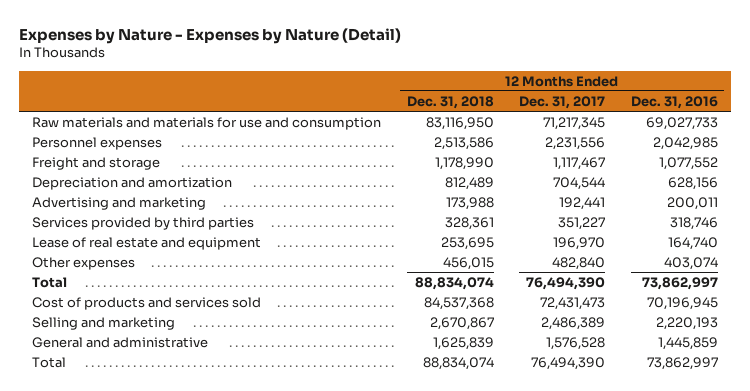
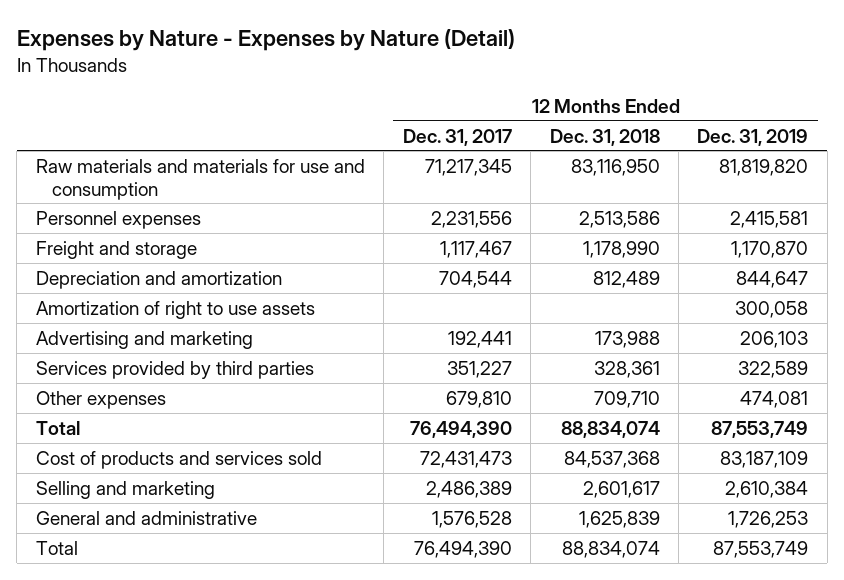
[630,95,718,109] Dec. 31, 2016 -> none
none -> [697,128,809,146] Dec. 31, 2019
none -> [35,300,315,319] Amortization of right to use assets
[31,236,261,250] Lease of real estate and equipment -> none
[442,256,494,270] 456,015 -> [593,390,660,408] 709,710
[552,256,606,270] 482,840 -> [445,390,512,408] 679,810
[429,316,494,330] 2,670,867 -> [582,480,660,498] 2,601,617

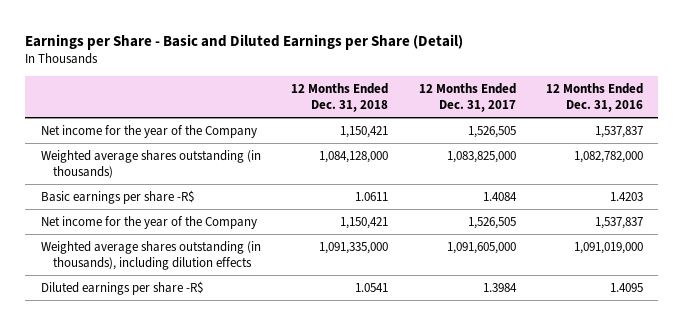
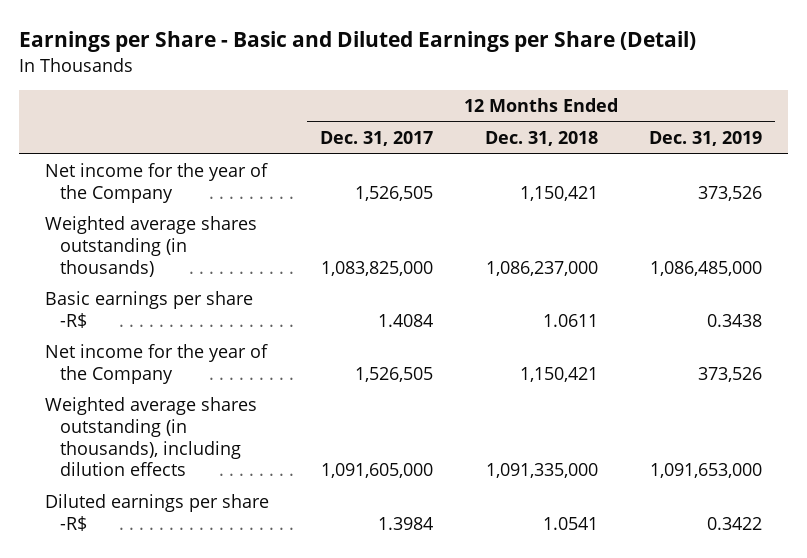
[546,82,644,113] 12 Months Ended Dec. 31, 2016 -> none
none -> [649,131,763,147] Dec. 31, 2019
[319,150,389,163] 1,084,128,000 -> [485,260,598,276] 1,086,237,000

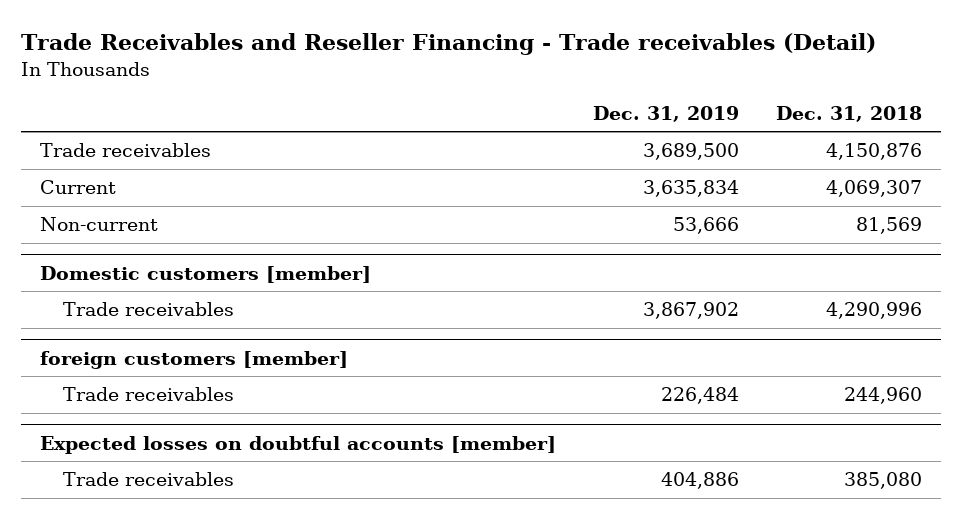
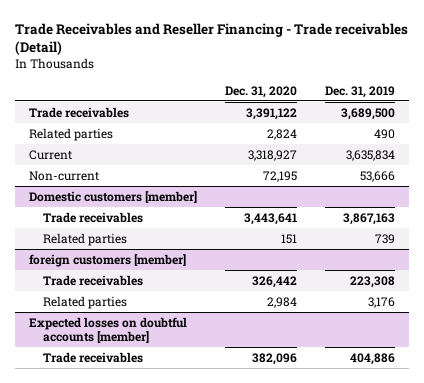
[776,105,923,122] Dec. 31, 2018 -> none
none -> [224,85,297,98] Dec. 31, 2020
none -> [29,127,114,141] Related parties
[642,302,739,320] 3,867,902 -> [342,212,395,225] 3,867,163
none -> [43,232,128,246] Related parties
[660,387,739,405] 226,484 -> [349,275,395,288] 223,308
none -> [43,295,128,309] Related parties

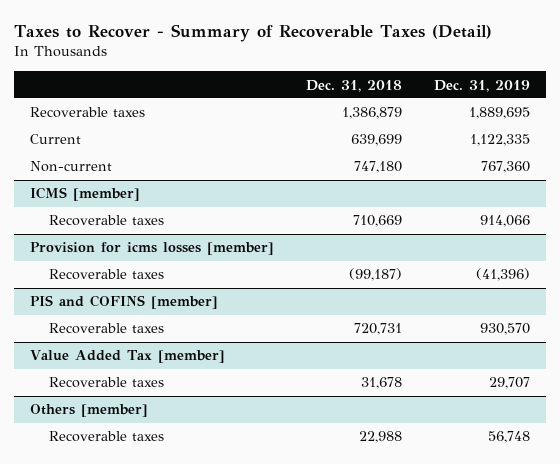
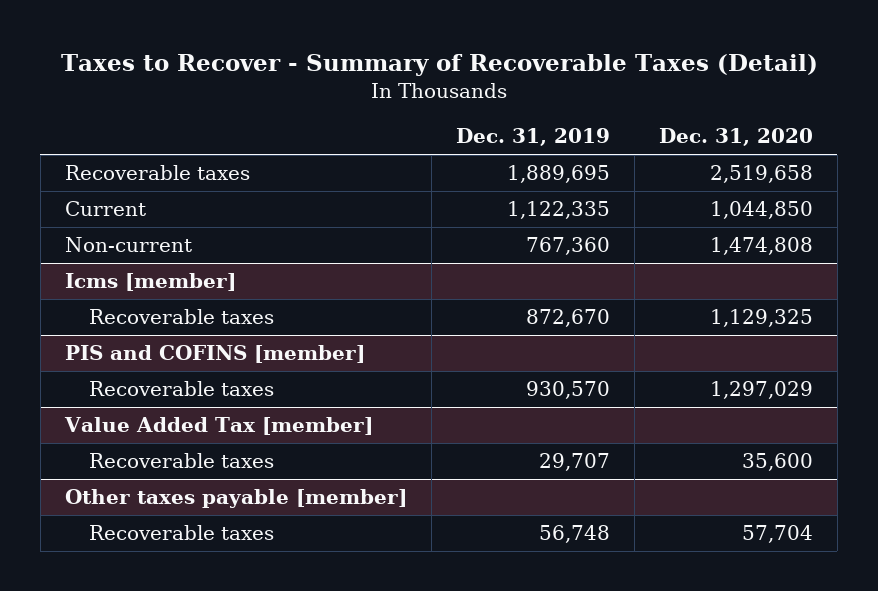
[306,79,403,92] Dec. 31, 2018 -> none
none -> [658,128,813,147] Dec. 31, 2020
[30,242,275,256] Provision for icms losses [member] -> none
[49,269,165,281] Recoverable taxes -> none
[30,187,141,202] ICMS [member] -> [64,273,236,292] Icms [member]
[480,215,531,228] 914,066 -> [525,309,610,328] 872,670
[30,404,149,418] Others [member] -> [64,489,407,509] Other taxes payable [member]

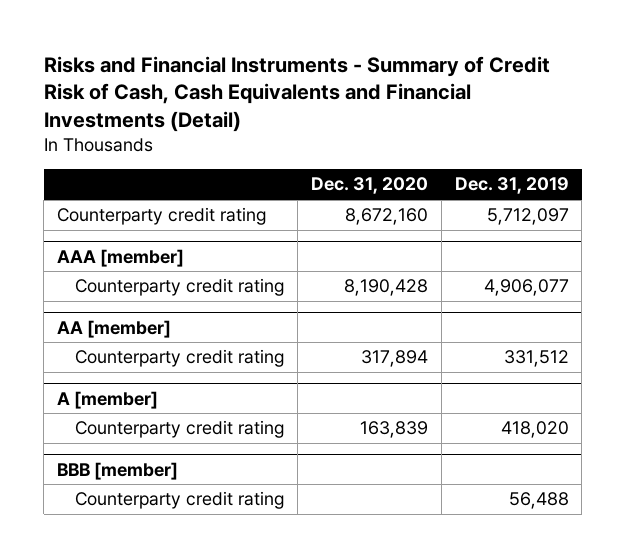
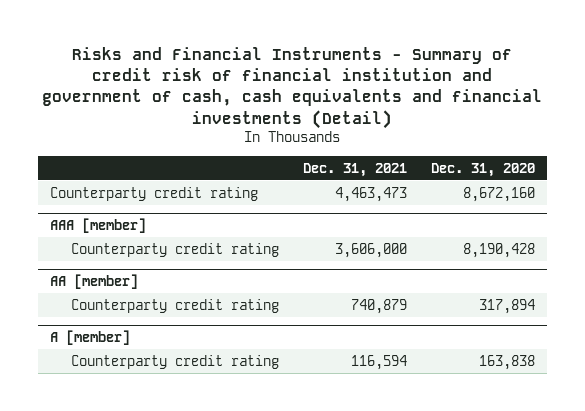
[43,55,550,133] Risks and Financial Instruments - Summary of Credit Risk of Cash, Cash Equivalents and Financial Investments (Detail) -> [42,46,543,129] Risks and Financial Instruments - Summary of credit risk of financial institution and government of cash, cash equivalents and financial investments (Detail)
[454,177,569,195] Dec. 31, 2019 -> none
none -> [302,162,407,177] Dec. 31, 2021
[57,461,179,480] BBB [member] -> none
[75,491,285,510] Counterparty credit rating -> none
[359,421,428,439] 163,839 -> [478,354,535,370] 163,838

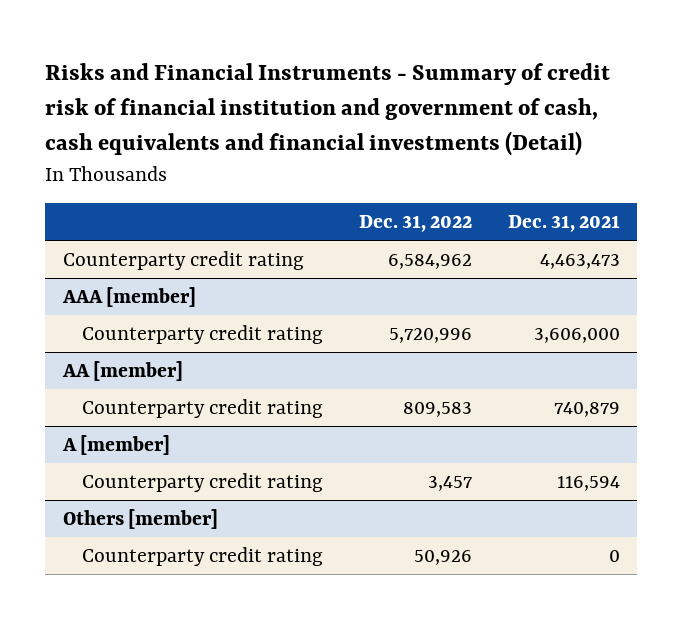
[430,162,535,177] Dec. 31, 2020 -> none
none -> [358,215,472,233] Dec. 31, 2022
none -> [62,508,218,529] Others [member]
none -> [82,546,324,566] Counterparty credit rating

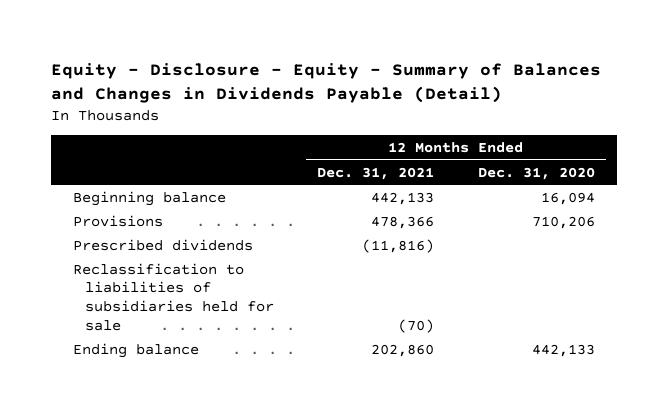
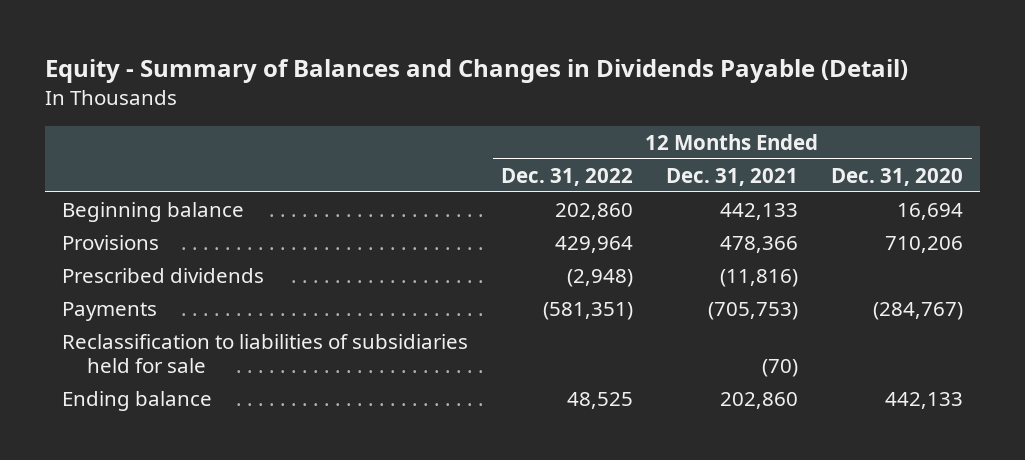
[50,62,601,104] Equity - Disclosure - Equity - Summary of Balances and Changes in Dividends Payable (Detail) -> [45,59,909,84] Equity - Summary of Balances and Changes in Dividends Payable (Detail)
none -> [500,167,633,186] Dec. 31, 2022
[540,191,595,205] 16,094 -> [897,202,964,220] 16,694
none -> [61,301,157,321] Payments

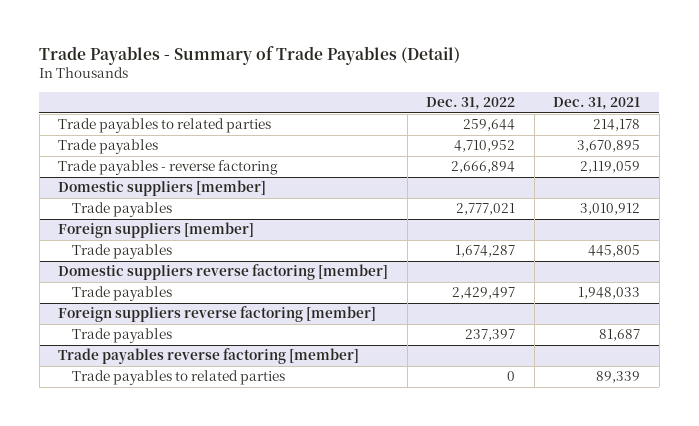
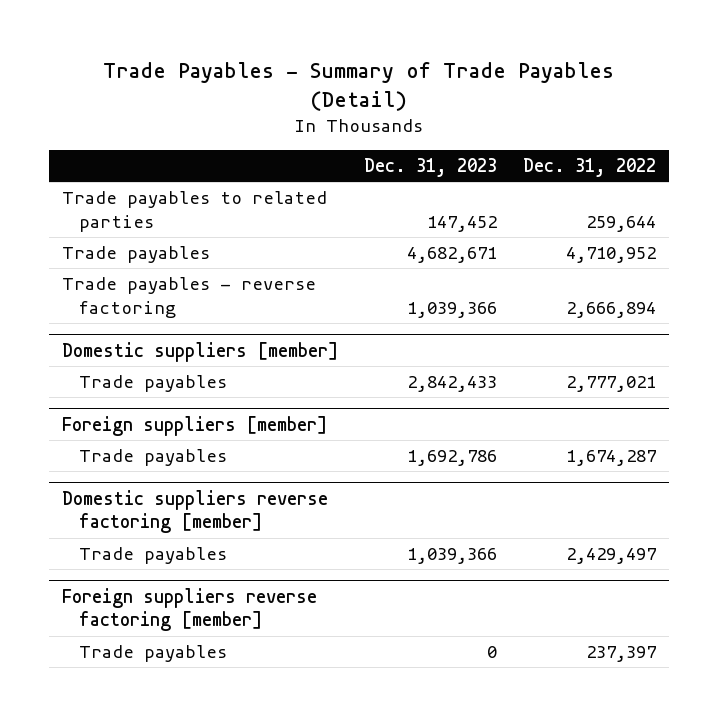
[553,97,641,111] Dec. 31, 2021 -> none
none -> [364,157,498,177] Dec. 31, 2023
[58,348,360,365] Trade payables reverse factoring [member] -> none
[71,370,285,386] Trade payables to related parties -> none

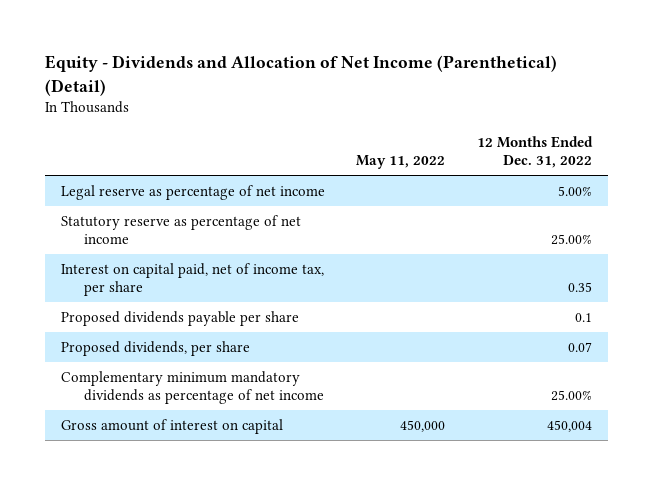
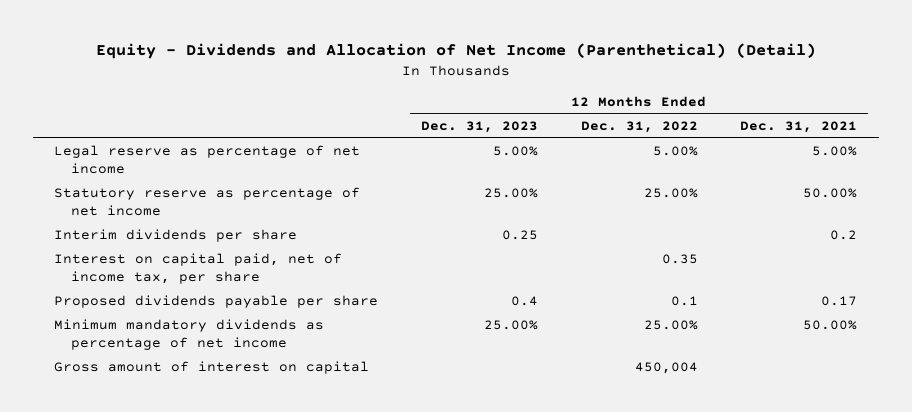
[356,155,446,170] May 11, 2022 -> none
none -> [420,120,538,133] Dec. 31, 2023
none -> [740,120,858,133] Dec. 31, 2021
none -> [54,229,298,243] Interim dividends per share
[60,340,250,356] Proposed dividends, per share -> none
[60,370,325,405] Complementary minimum mandatory dividends as percentage of net income -> [54,319,325,351] Minimum mandatory dividends as percentage of net income

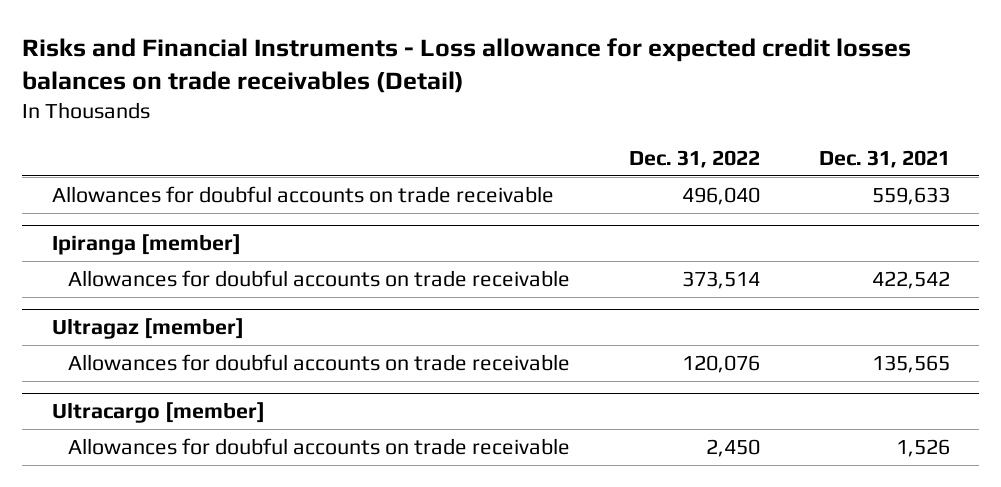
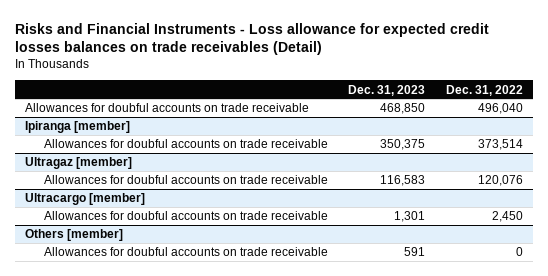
[818,149,950,168] Dec. 31, 2021 -> none
none -> [348,84,426,96] Dec. 31, 2023
none -> [25,229,124,242] Others [member]
none -> [44,247,329,257] Allowances for doubful accounts on trade receivable

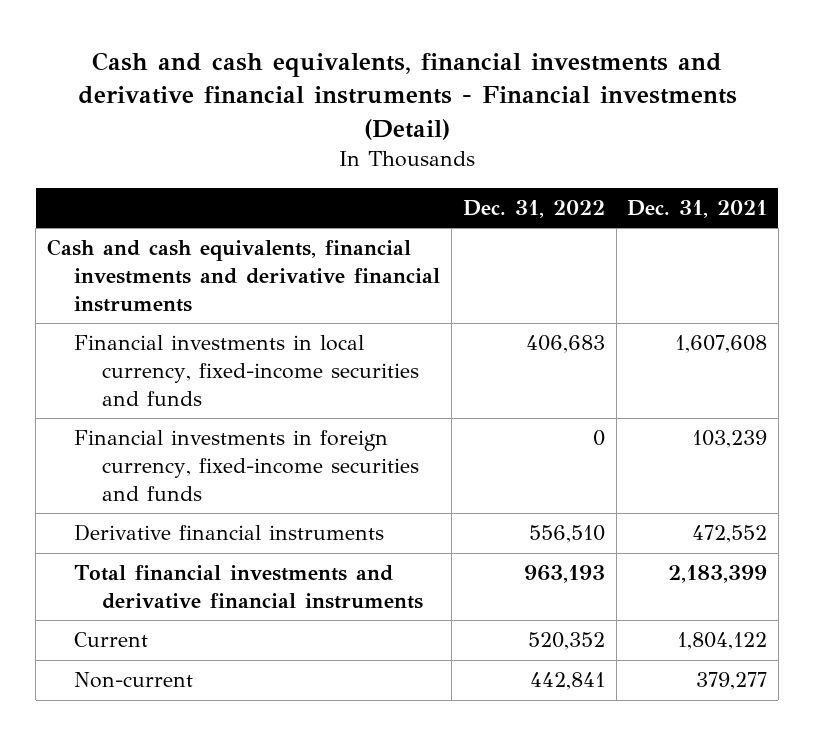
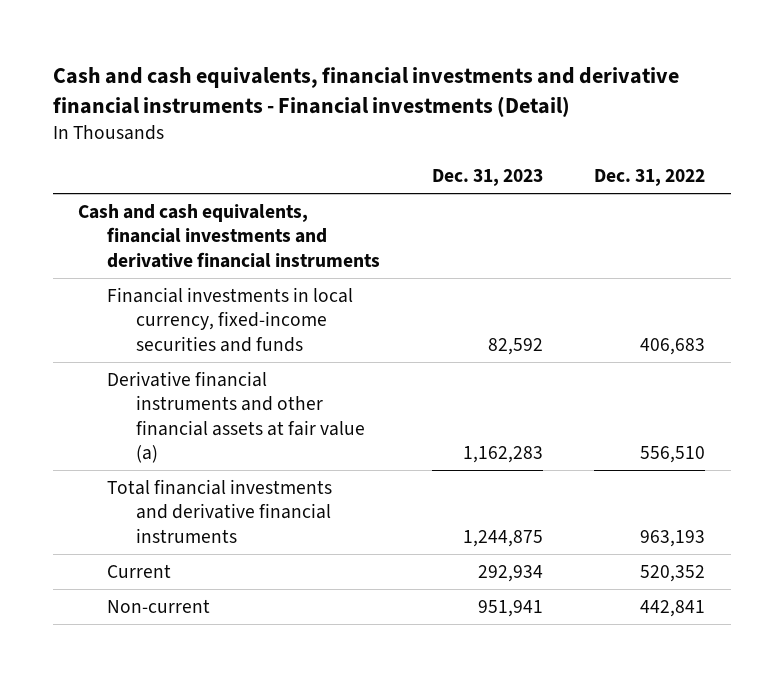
[627,199,768,218] Dec. 31, 2021 -> none
none -> [431,168,543,186] Dec. 31, 2023
[74,430,419,501] Financial investments in foreign currency, fixed-income securities and funds -> none
[74,524,385,542] Derivative financial instruments -> [107,370,365,463] Derivative financial instruments and other financial assets at fair value (a)

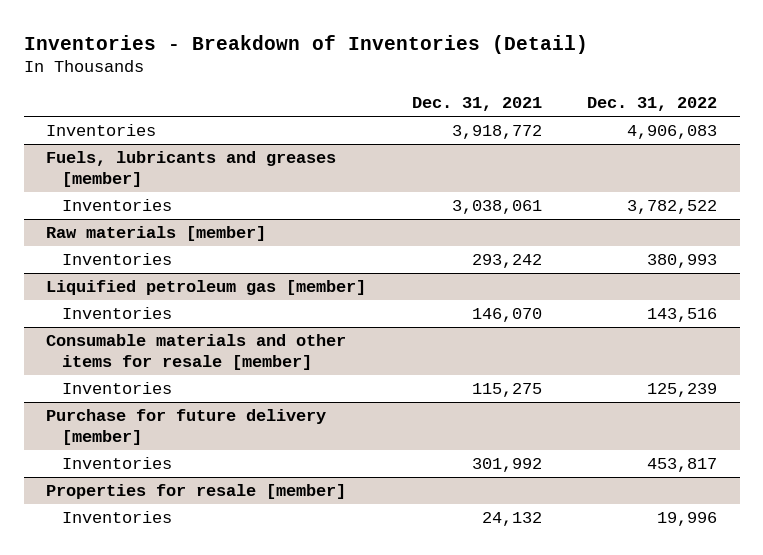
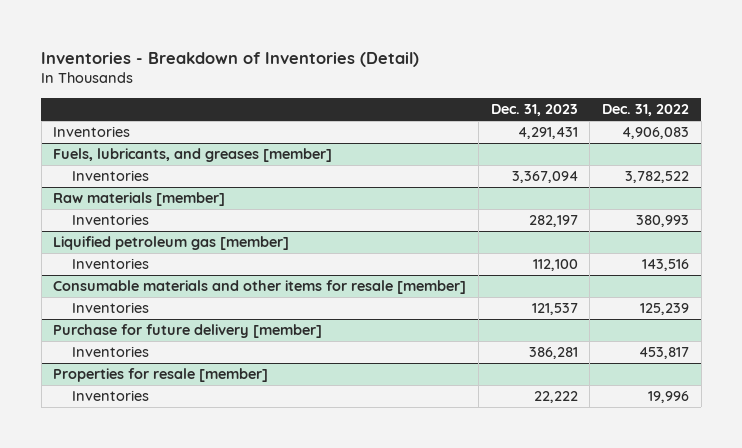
[411,97,542,112] Dec. 31, 2021 -> none
none -> [490,104,578,117] Dec. 31, 2023
[46,151,337,187] Fuels, lubricants and greases [member] -> [53,148,333,163] Fuels, lubricants, and greases [member]

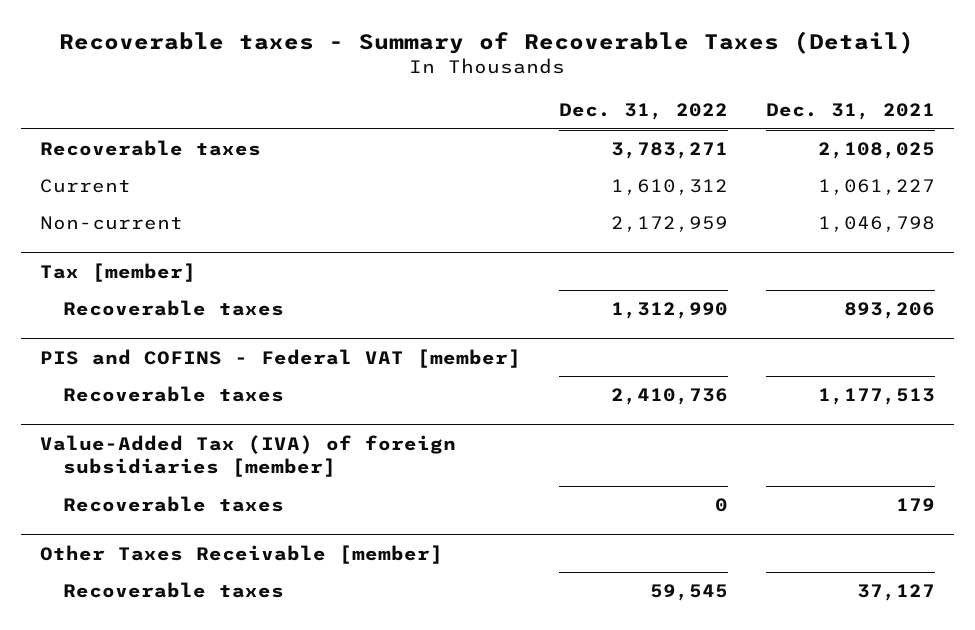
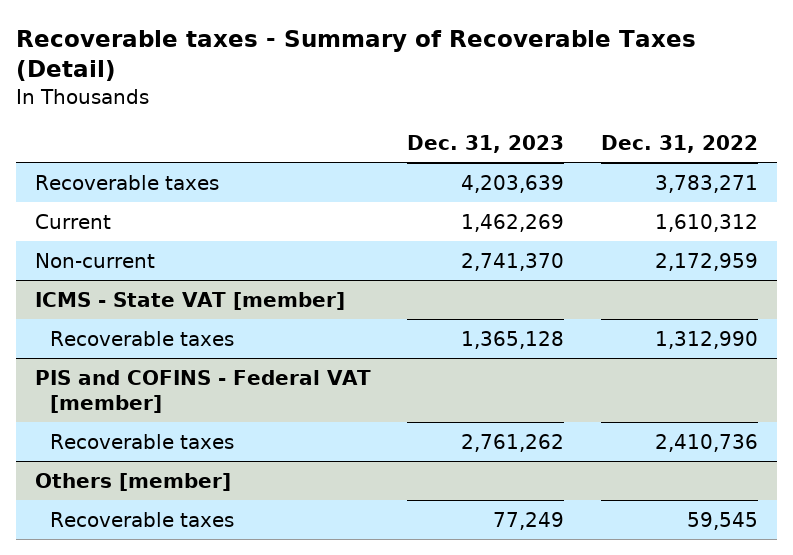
[766,103,936,121] Dec. 31, 2021 -> none
none -> [407,135,565,154] Dec. 31, 2023
[39,262,196,282] Tax [member] -> [34,291,345,310] ICMS - State VAT [member]
[39,434,456,478] Value-Added Tax (IVA) of foreign subsidiaries [member] -> none
[62,496,284,513] Recoverable taxes -> none
[39,544,443,564] Other Taxes Receivable [member] -> [34,472,231,491] Others [member]

